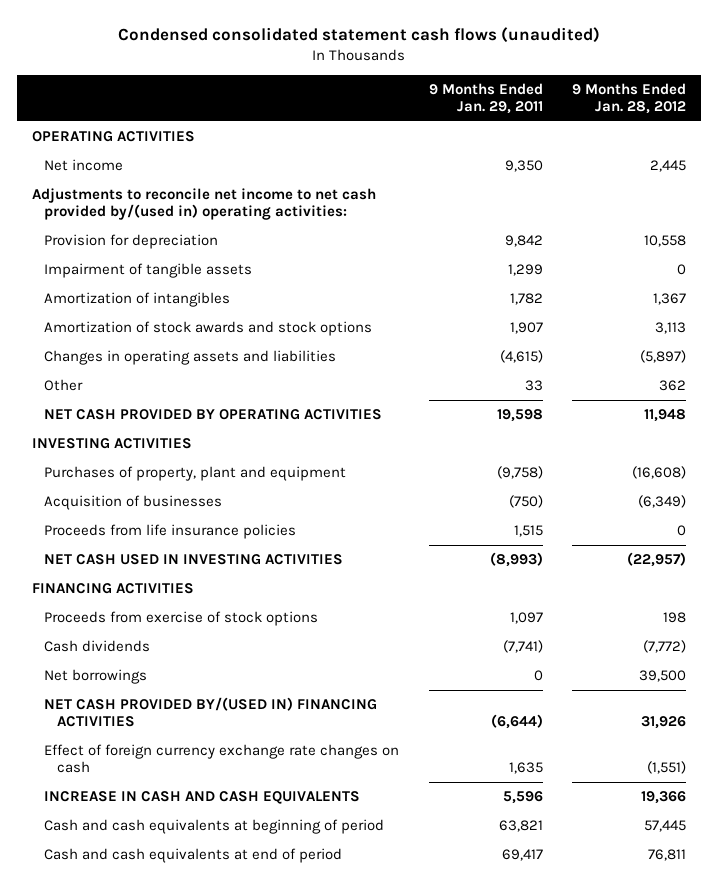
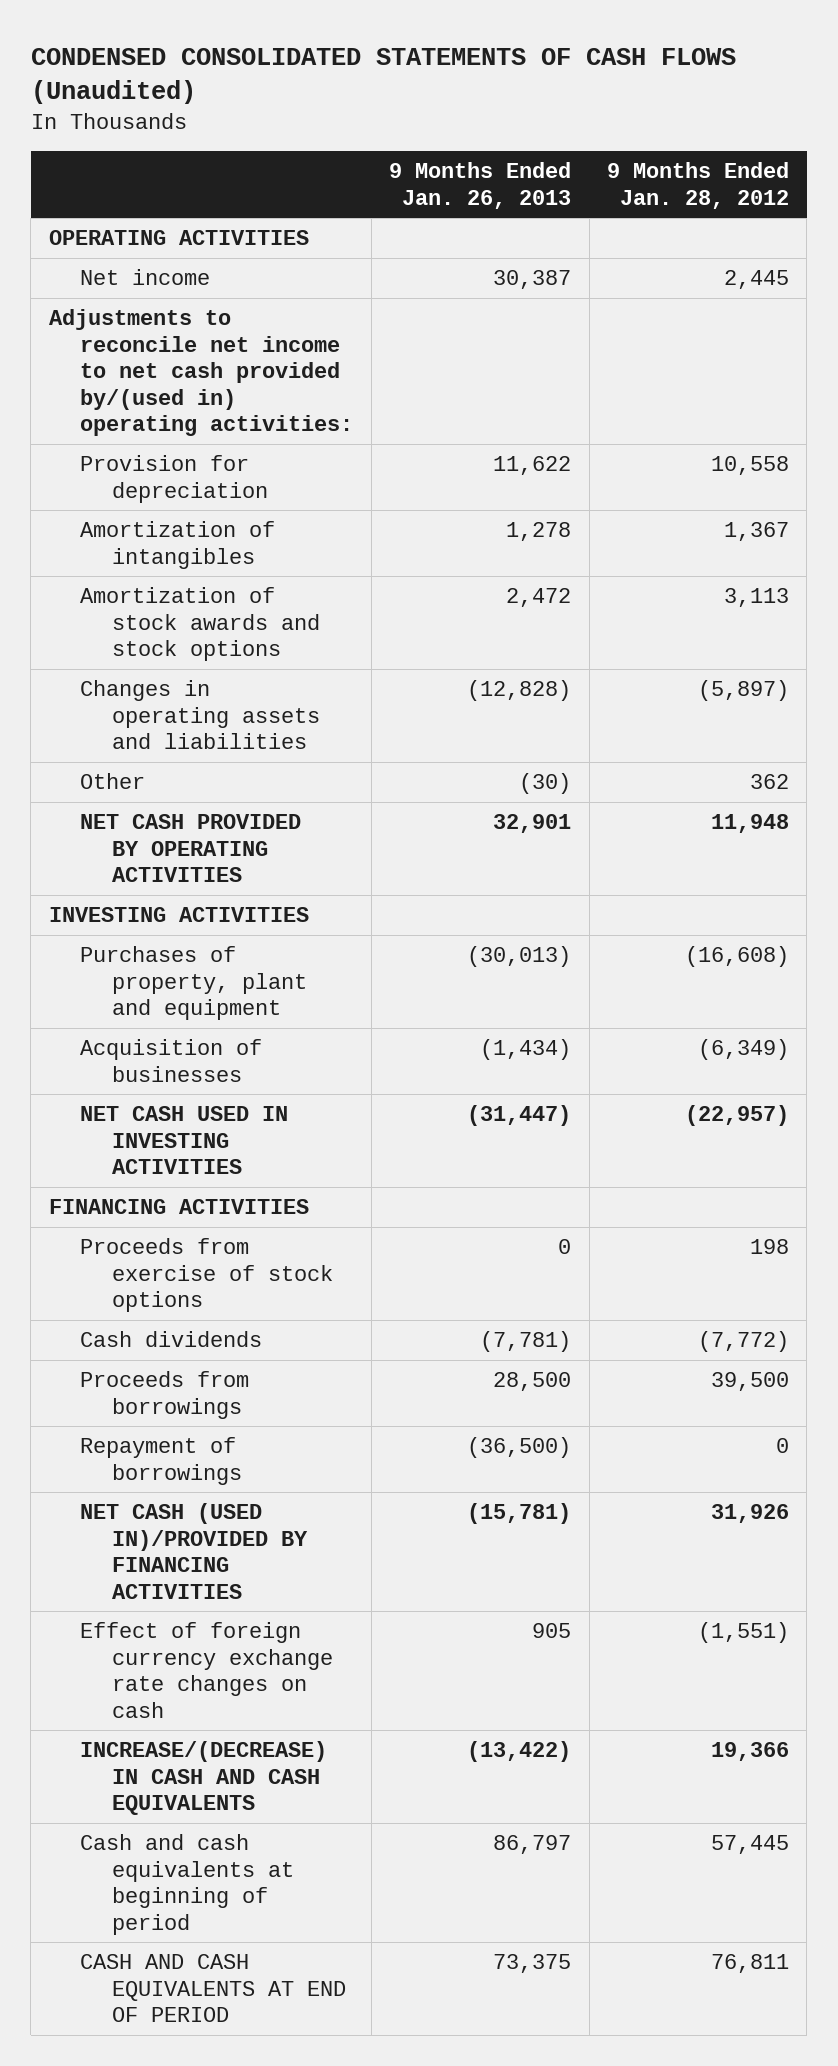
[118,27,601,44] Condensed consolidated statement cash flows (unaudited) -> [30,48,736,105] CONDENSED CONSOLIDATED STATEMENTS OF CASH FLOWS (Unaudited)
[428,83,543,115] 9 Months Ended Jan. 29, 2011 -> none
none -> [389,161,572,209] 9 Months Ended Jan. 26, 2013
[44,263,253,279] Impairment of tangible assets -> none
[44,524,297,540] Proceeds from life insurance policies -> none
[44,669,148,685] Net borrowings -> [80,1371,250,1419] Proceeds from borrowings
none -> [80,1437,243,1485] Repayment of borrowings
[44,697,378,728] NET CASH PROVIDED BY/(USED IN) FINANCING ACTIVITIES -> [80,1503,309,1599] NET CASH (USED IN)/PROVIDED BY FINANCING ACTIVITIES
[44,791,361,805] INCREASE IN CASH AND CASH EQUIVALENTS -> [80,1741,328,1816] INCREASE/(DECREASE) IN CASH AND CASH EQUIVALENTS
[44,848,343,864] Cash and cash equivalents at end of period -> [80,1954,347,2023] CASH AND CASH EQUIVALENTS AT END OF PERIOD

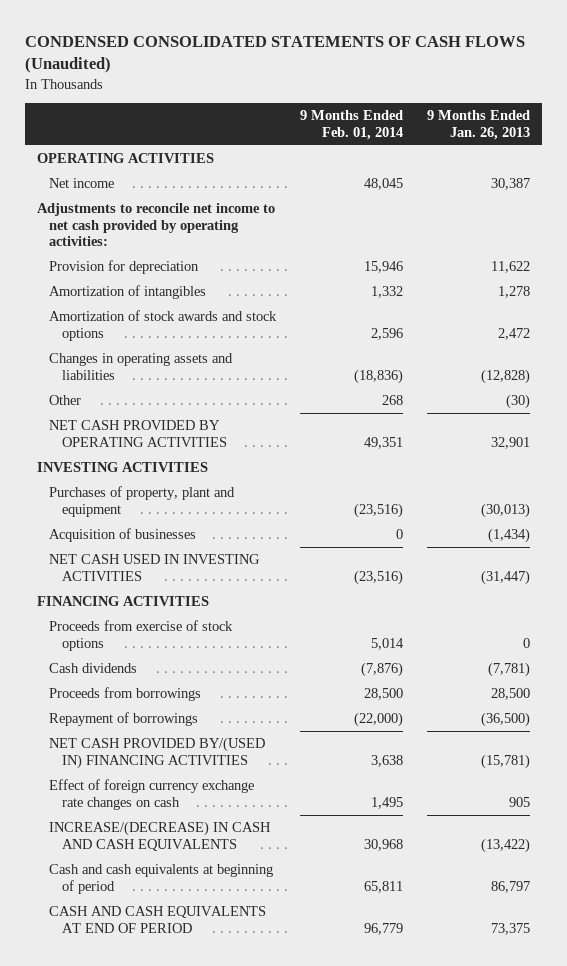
[606,161,789,209] 9 Months Ended Jan. 28, 2012 -> none
none -> [300,110,404,140] 9 Months Ended Feb. 01, 2014
[48,309,354,437] Adjustments to reconcile net income to net cash provided by/(used in) operating activities: -> [36,203,275,247] Adjustments to reconcile net income to net cash provided by operating activities:
[80,1503,309,1599] NET CASH (USED IN)/PROVIDED BY FINANCING ACTIVITIES -> [49,737,266,769] NET CASH PROVIDED BY/(USED IN) FINANCING ACTIVITIES

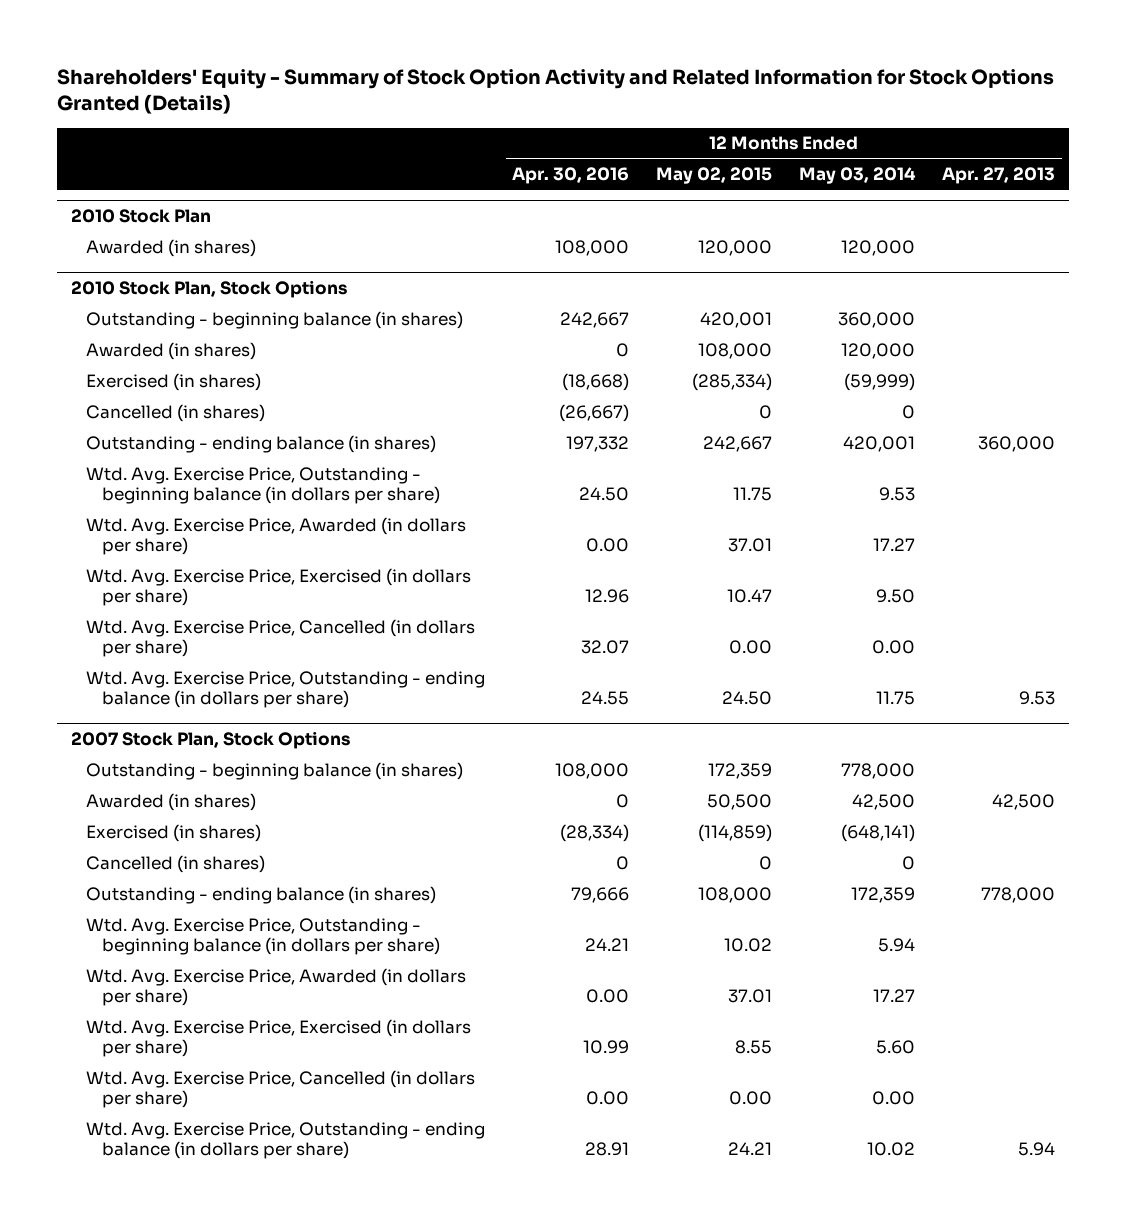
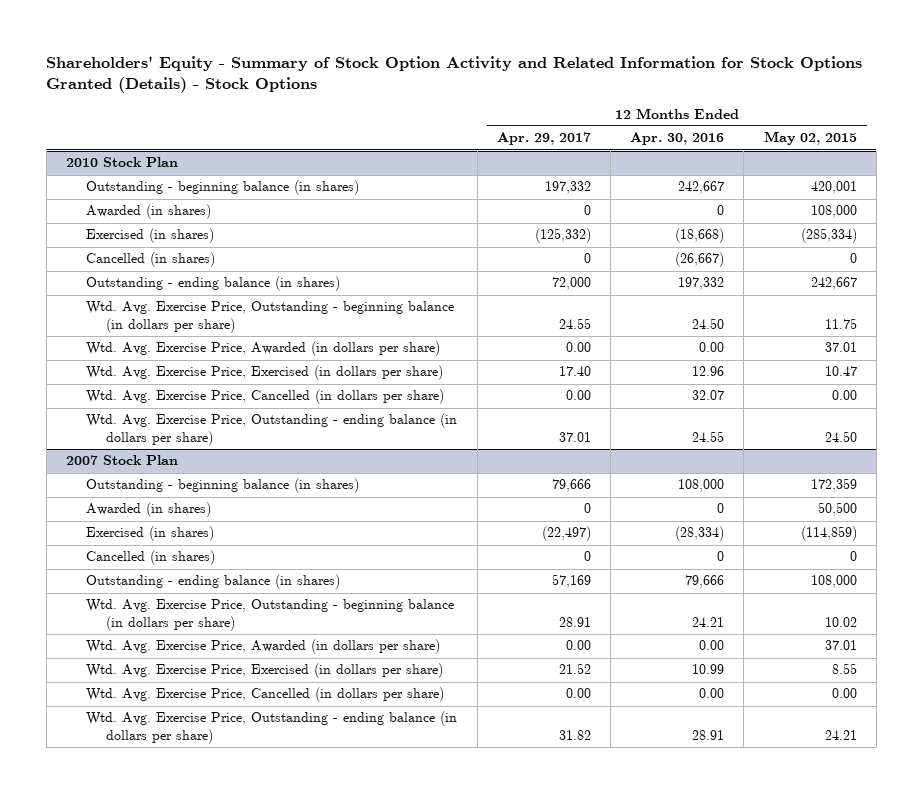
[57,68,1055,115] Shareholders' Equity - Summary of Stock Option Activity and Related Information for Stock Options Granted (Details) -> [46,55,863,93] Shareholders' Equity - Summary of Stock Option Activity and Related Information for Stock Options Granted (Details) - Stock Options
[799,167,917,185] May 03, 2014 -> none
[942,167,1056,185] Apr. 27, 2013 -> none
none -> [496,132,591,146] Apr. 29, 2017
[86,238,257,257] Awarded (in shares) -> none
[70,279,347,298] 2010 Stock Plan, Stock Options -> none
[70,730,350,749] 2007 Stock Plan, Stock Options -> [66,455,179,466] 2007 Stock Plan

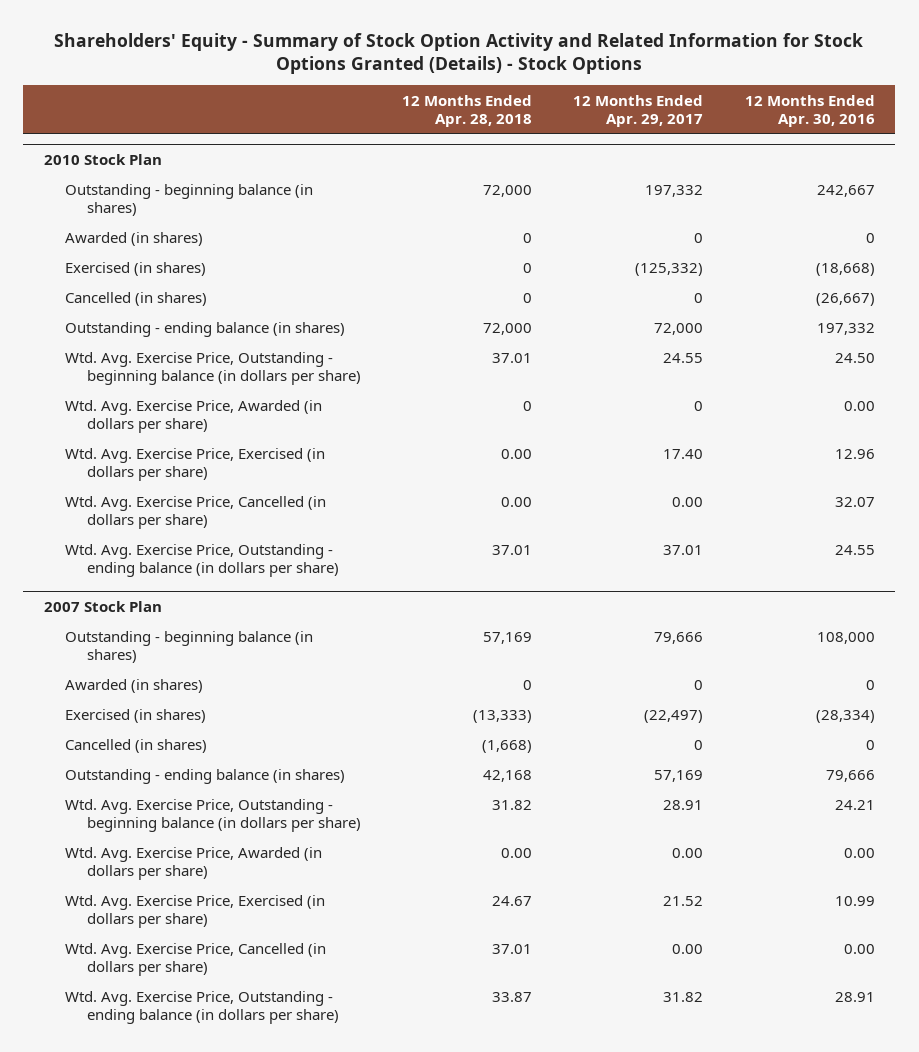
[763,131,857,146] May 02, 2015 -> none
none -> [402,94,533,128] 12 Months Ended Apr. 28, 2018
[565,342,591,353] 0.00 -> [694,400,704,411] 0

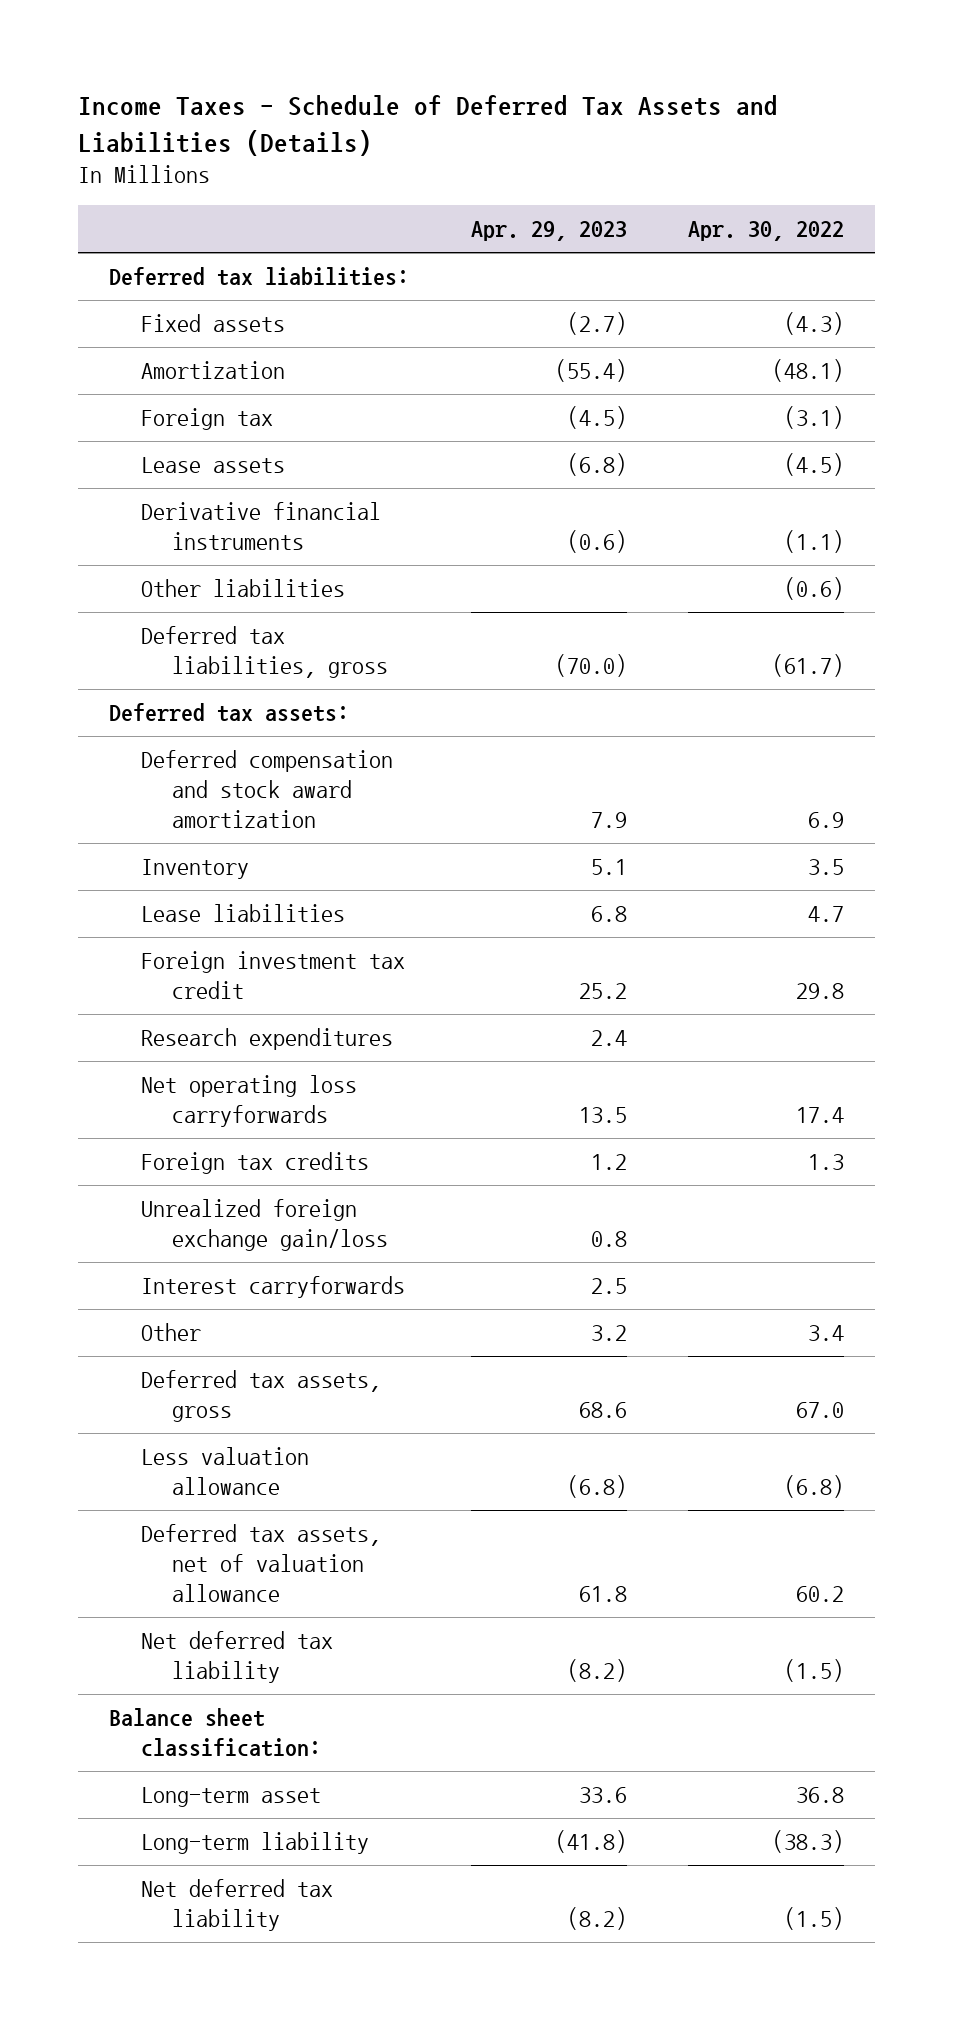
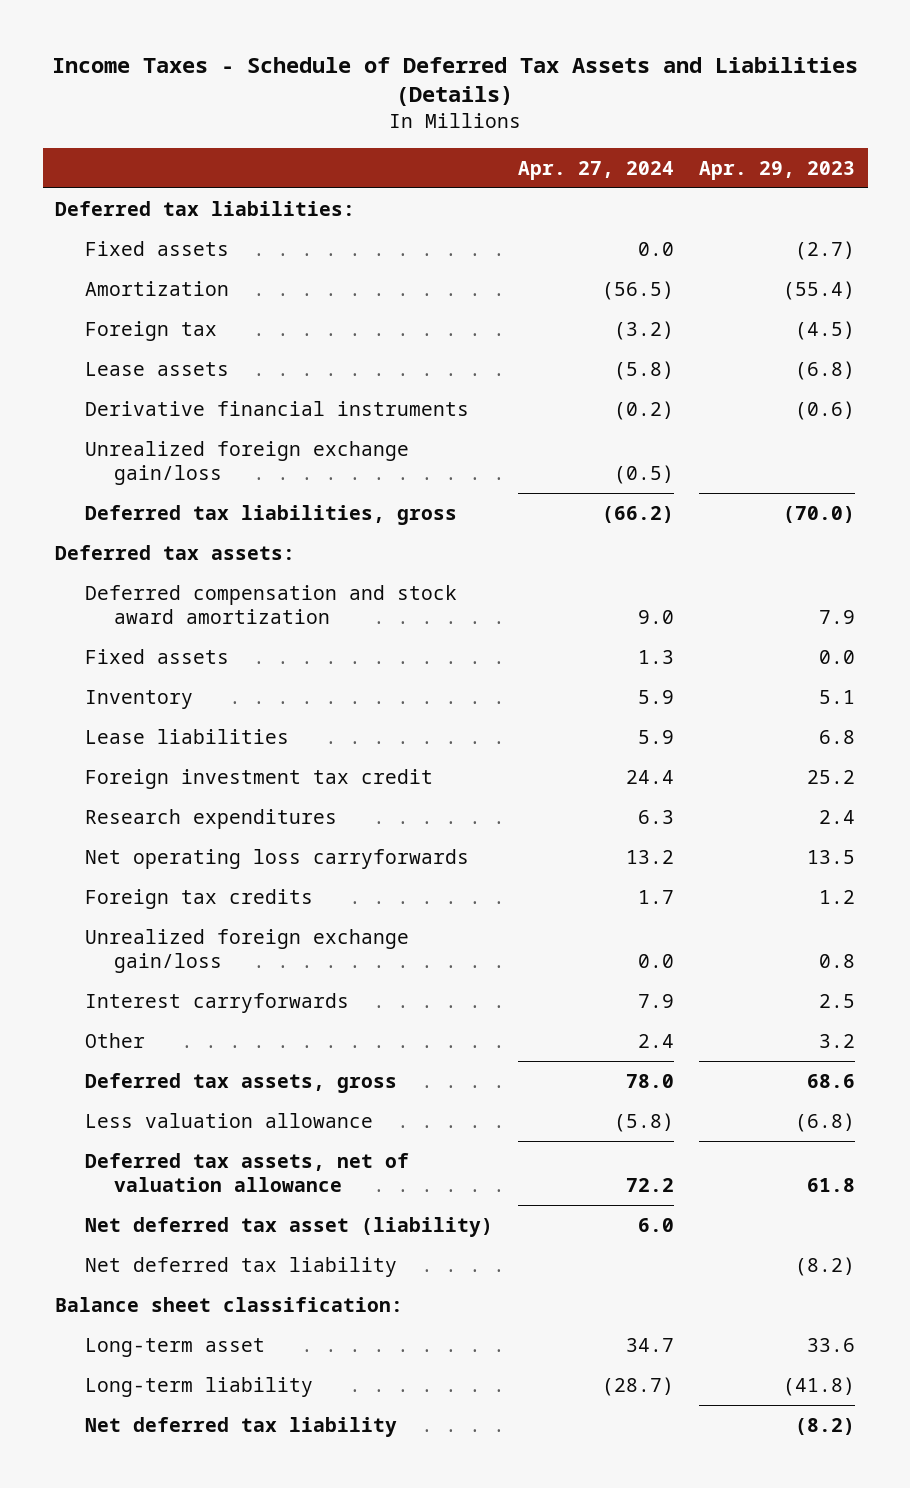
[688,221,845,242] Apr. 30, 2022 -> none
none -> [517,160,674,180] Apr. 27, 2024
[140,578,345,597] Other liabilities -> none
none -> [84,440,409,486] Unrealized foreign exchange gain/loss
none -> [84,648,229,664] Fixed assets
none -> [84,1216,493,1237] Net deferred tax asset (liability)

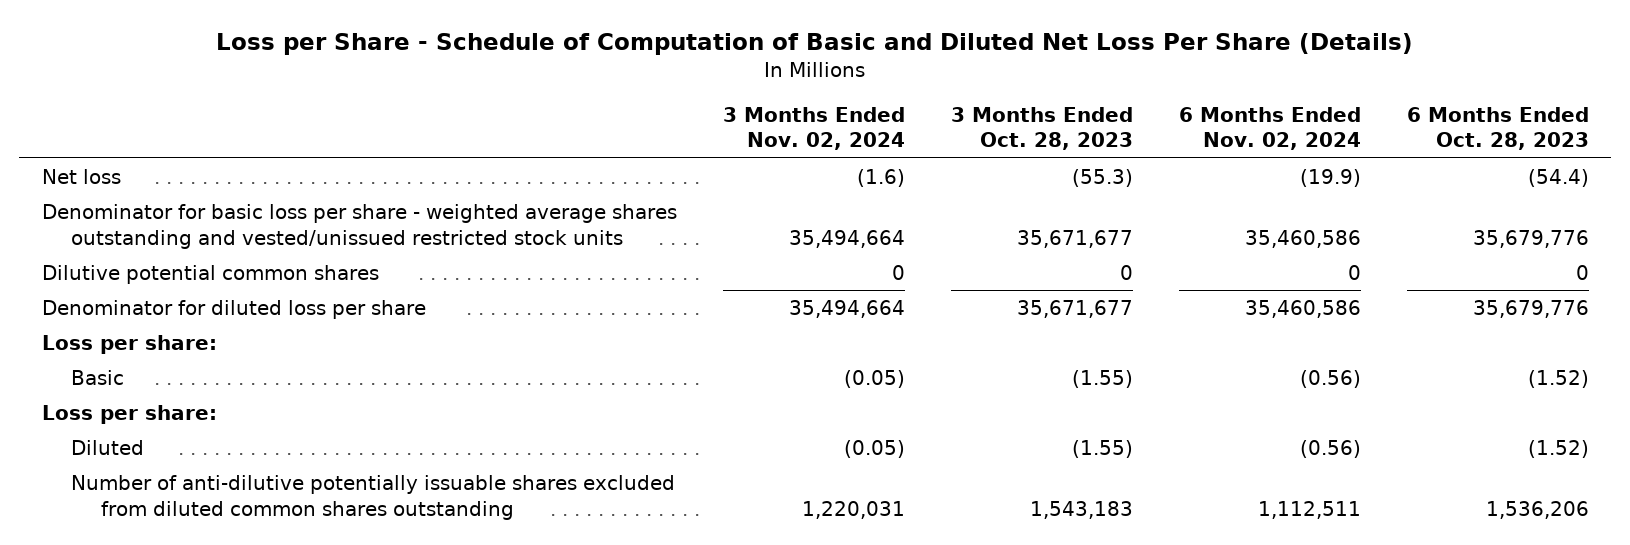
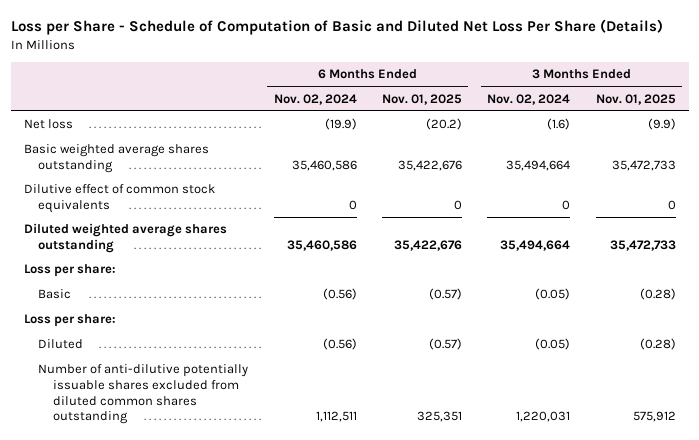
[950,106,1133,151] 3 Months Ended Oct. 28, 2023 -> none
[1406,106,1589,151] 6 Months Ended Oct. 28, 2023 -> none
none -> [382,93,463,105] Nov. 01, 2025
none -> [595,93,676,105] Nov. 01, 2025
[41,203,677,249] Denominator for basic loss per share - weighted average shares outstanding and vested/unissued restricted stock units -> [23,144,209,174] Basic weighted average shares outstanding
[41,264,379,284] Dilutive potential common shares -> [23,184,215,214] Dilutive effect of common stock equivalents
[41,299,426,319] Denominator for diluted loss per share -> [23,223,227,254] Diluted weighted average shares outstanding

